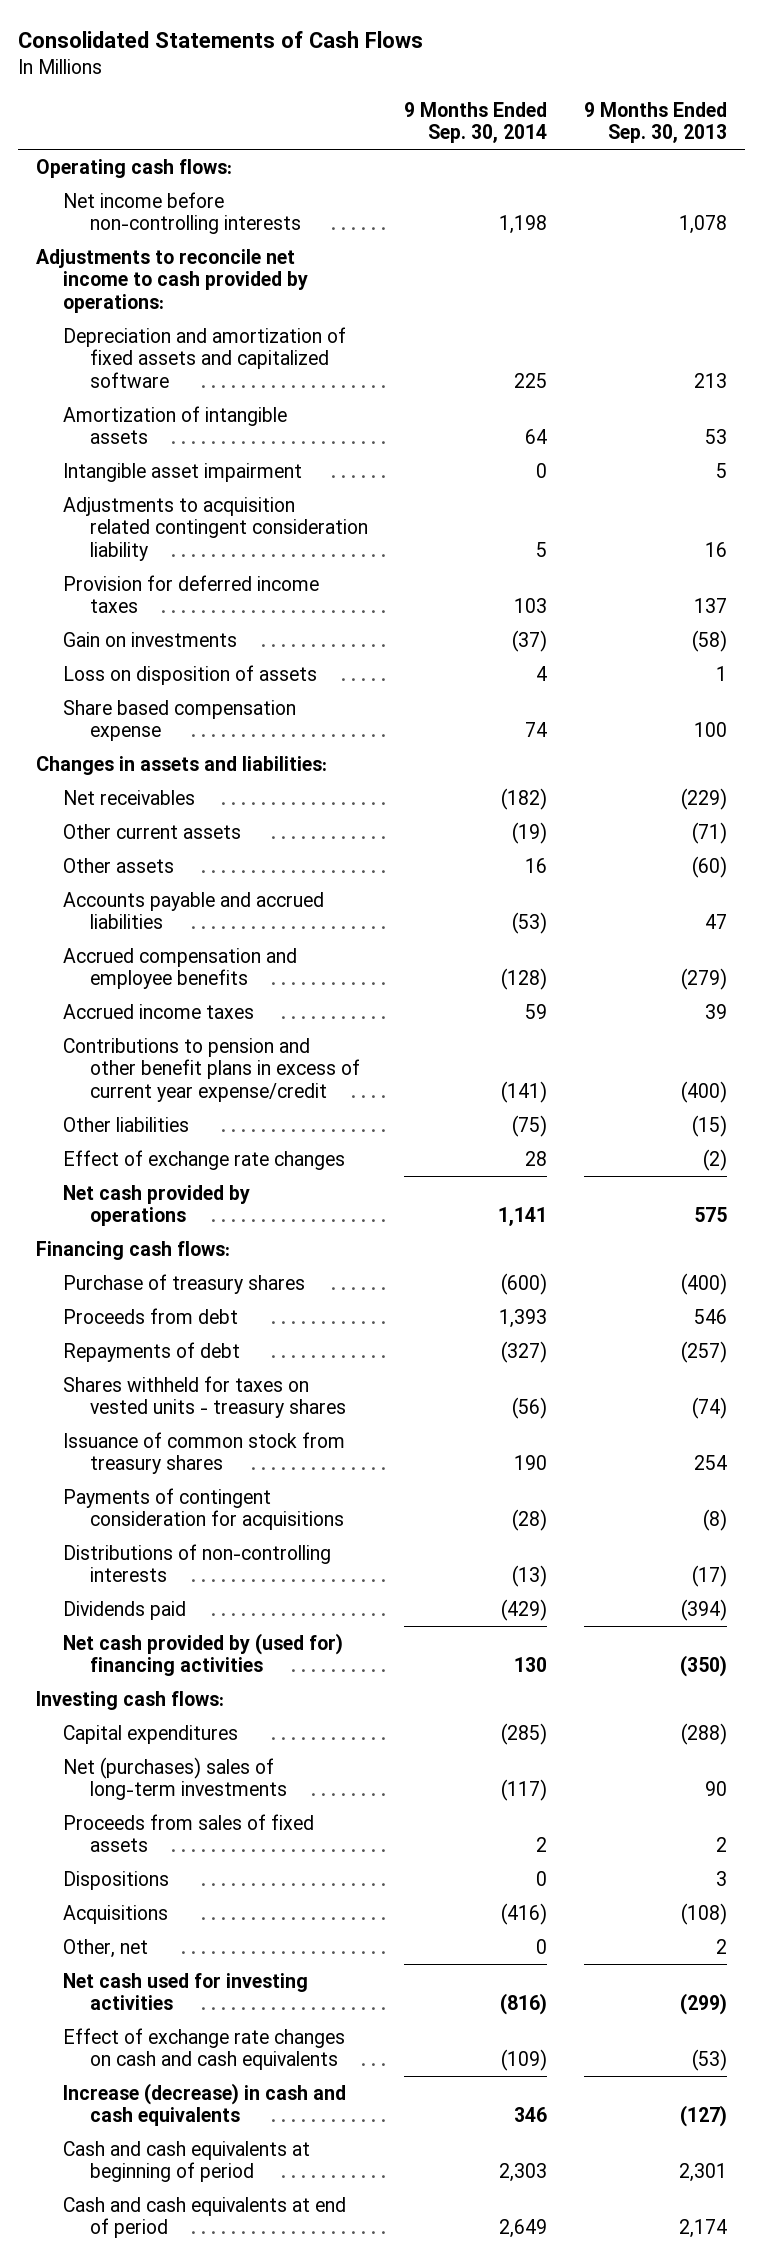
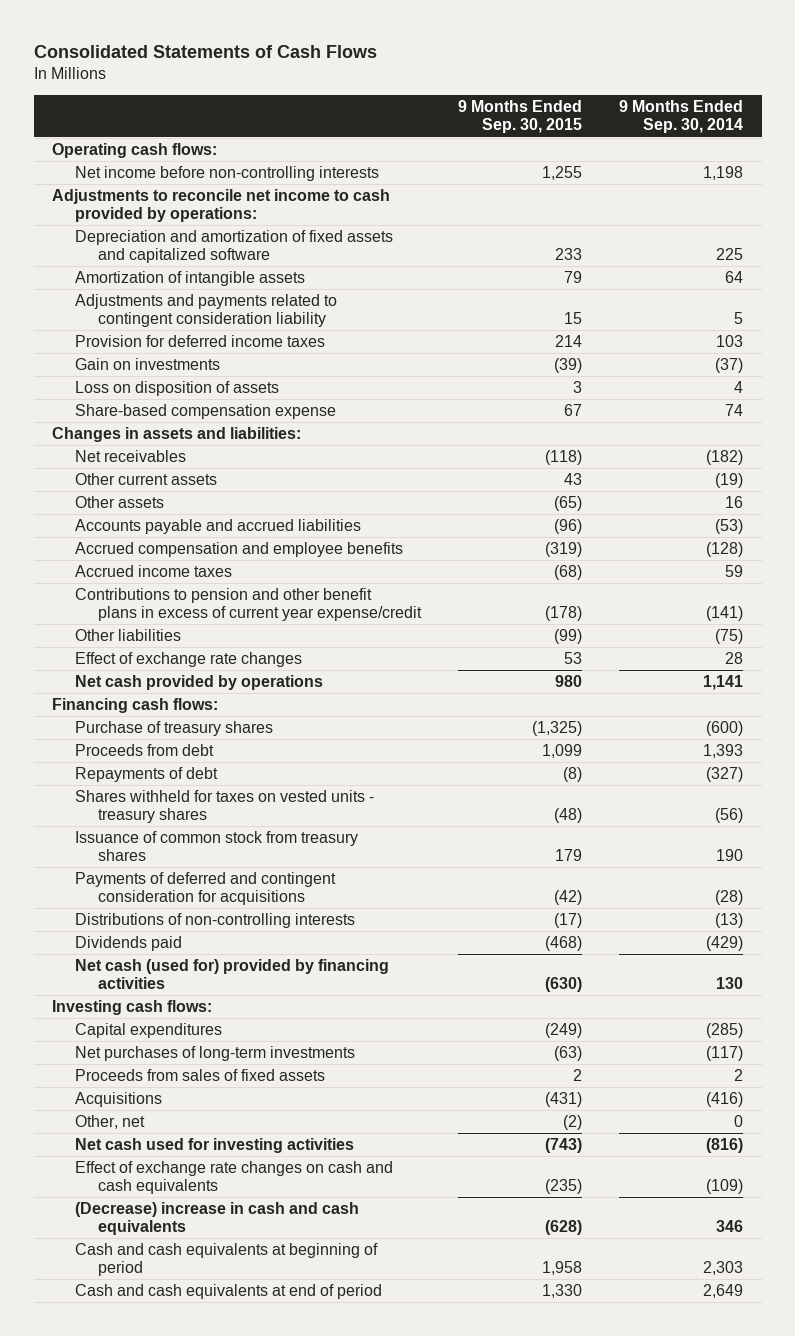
[583,101,727,144] 9 Months Ended Sep. 30, 2013 -> none
none -> [458,100,583,134] 9 Months Ended Sep. 30, 2015
[62,462,302,482] Intangible asset impairment -> none
[62,496,368,561] Adjustments to acquisition related contingent consideration liability -> [75,294,338,328] Adjustments and payments related to contingent consideration liability
[62,699,296,742] Share based compensation expense -> [75,404,337,420] Share-based compensation expense
[62,1487,344,1531] Payments of contingent consideration for acquisitions -> [75,872,337,906] Payments of deferred and contingent consideration for acquisitions
[62,1632,343,1677] Net cash provided by (used for) financing activities -> [75,959,390,990] Net cash (used for) provided by financing activities
[62,1756,287,1801] Net (purchases) sales of long-term investments -> [75,1046,356,1062] Net purchases of long-term investments
[62,1870,169,1890] Dispositions -> none
[62,2082,346,2127] Increase (decrease) in cash and cash equivalents -> [75,1202,360,1236] (Decrease) increase in cash and cash equivalents

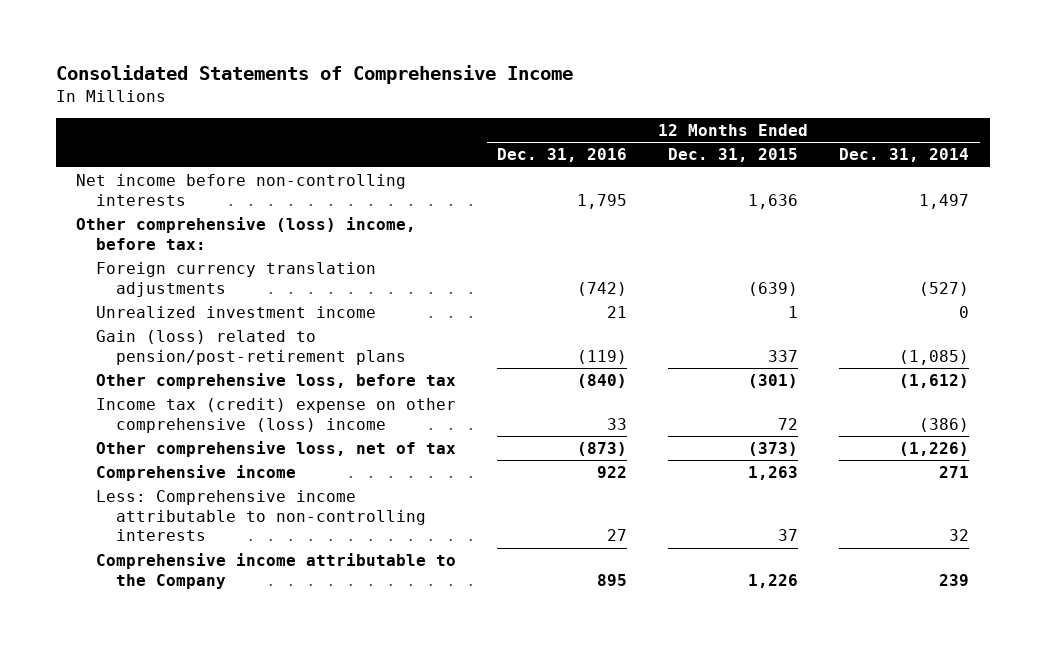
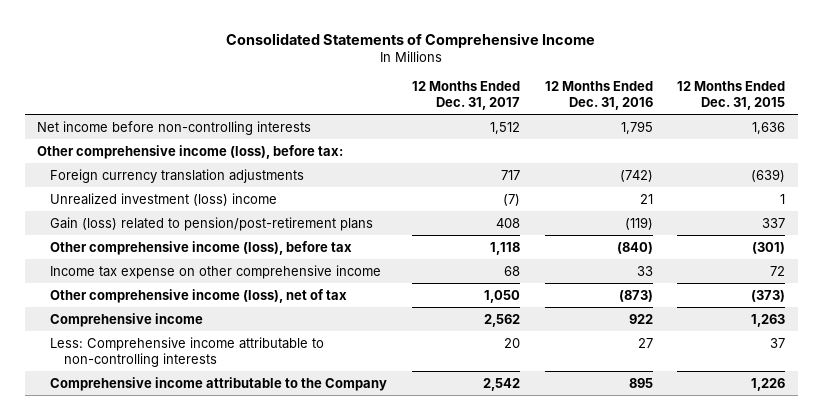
[839,148,970,163] Dec. 31, 2014 -> none
none -> [412,81,521,111] 12 Months Ended Dec. 31, 2017
[76,217,417,250] Other comprehensive (loss) income, before tax: -> [37,144,344,159] Other comprehensive income (loss), before tax:
[95,306,376,319] Unrealized investment income -> [50,192,278,206] Unrealized investment (loss) income
[95,373,456,390] Other comprehensive loss, before tax -> [50,240,353,255] Other comprehensive income (loss), before tax
[95,398,456,433] Income tax (credit) expense on other comprehensive (loss) income -> [50,264,382,279] Income tax expense on other comprehensive income
[95,441,456,458] Other comprehensive loss, net of tax -> [50,288,348,303] Other comprehensive income (loss), net of tax

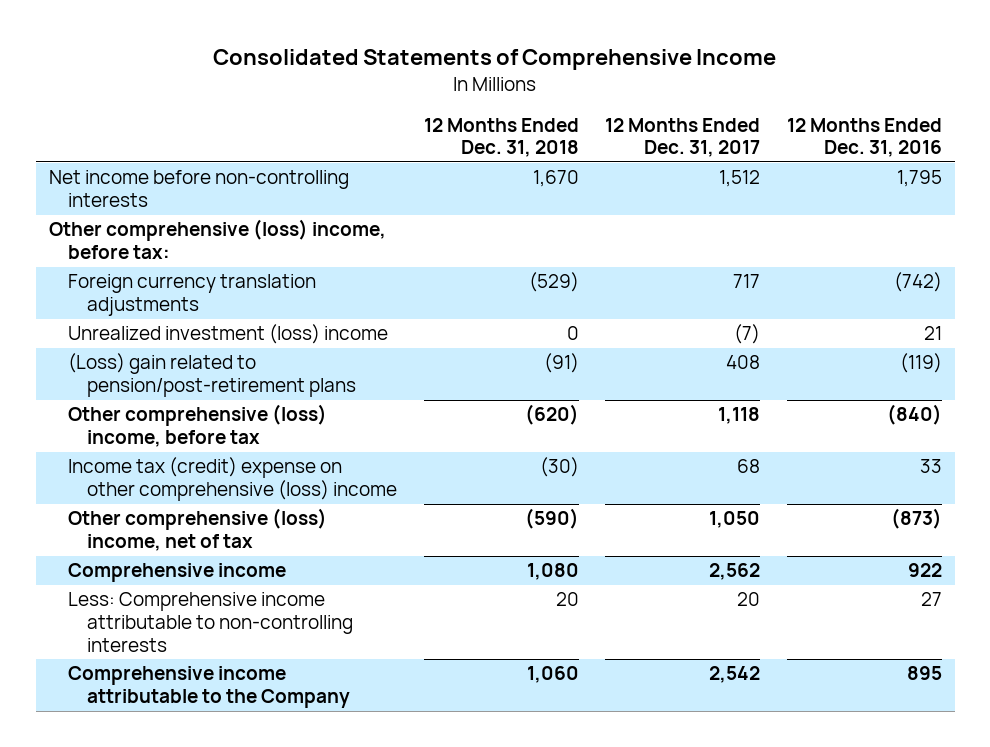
[677,81,786,111] 12 Months Ended Dec. 31, 2015 -> none
none -> [423,117,579,158] 12 Months Ended Dec. 31, 2018
[37,144,344,159] Other comprehensive income (loss), before tax: -> [48,219,386,260] Other comprehensive (loss) income, before tax:
[50,216,374,231] Gain (loss) related to pension/post-retirement plans -> [68,353,357,398] (Loss) gain related to pension/post-retirement plans
[50,240,353,255] Other comprehensive income (loss), before tax -> [68,404,328,448] Other comprehensive (loss) income, before tax
[50,264,382,279] Income tax expense on other comprehensive income -> [68,457,398,502] Income tax (credit) expense on other comprehensive (loss) income
[50,288,348,303] Other comprehensive income (loss), net of tax -> [68,508,328,552] Other comprehensive (loss) income, net of tax

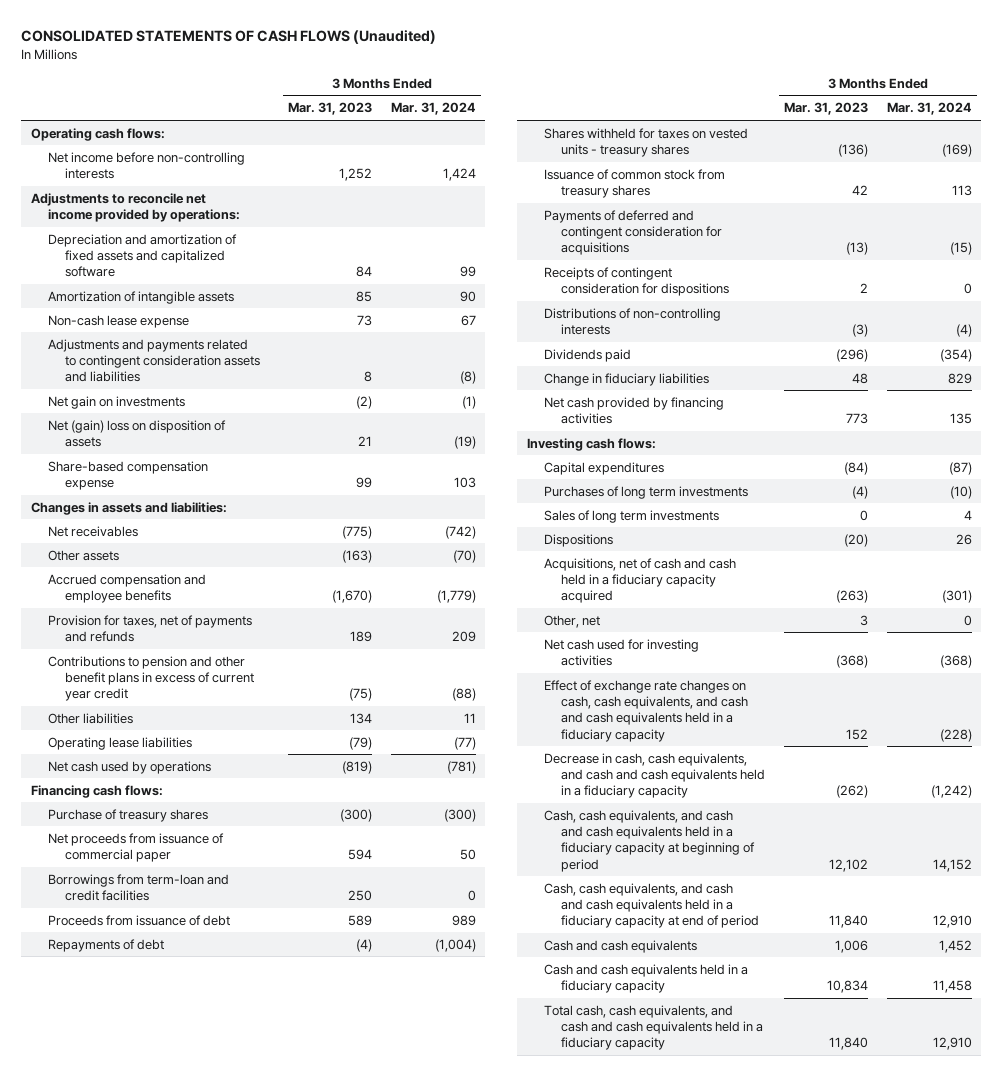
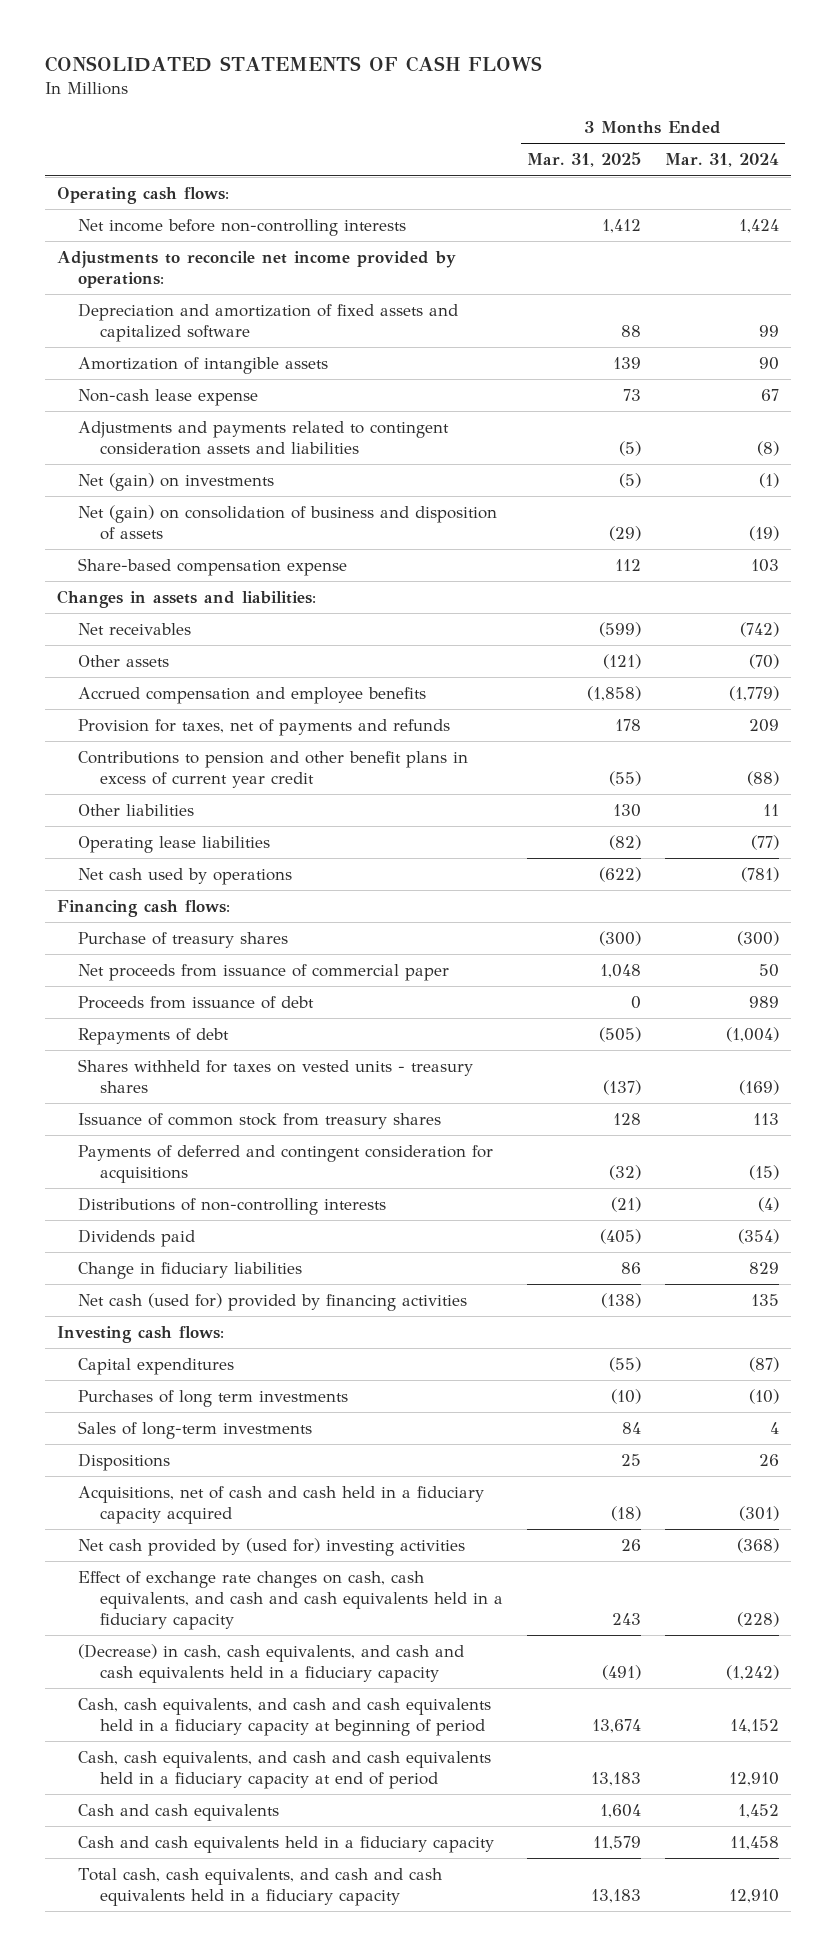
[21,30,437,45] CONSOLIDATED STATEMENTS OF CASH FLOWS (Unaudited) -> [44,56,542,73] CONSOLIDATED STATEMENTS OF CASH FLOWS
[287,102,372,116] Mar. 31, 2023 -> none
none -> [527,152,642,168] Mar. 31, 2025
[47,395,185,409] Net gain on investments -> [78,472,275,491] Net (gain) on investments
[47,419,226,448] Net (gain) loss on disposition of assets -> [78,504,498,540] Net (gain) on consolidation of business and disposition of assets
[47,873,229,902] Borrowings from term-loan and credit facilities -> none
[543,266,729,297] Receipts of contingent consideration for dispositions -> none
[543,396,724,425] Net cash provided by financing activities -> [78,1292,468,1311] Net cash (used for) provided by financing activities
[543,509,719,523] Sales of long term investments -> [78,1420,313,1439] Sales of long-term investments
[543,614,600,628] Other, net -> none
[543,638,699,667] Net cash used for investing activities -> [78,1537,466,1556] Net cash provided by (used for) investing activities
[543,752,765,799] Decrease in cash, cash equivalents, and cash and cash equivalents held in a fiduciary capacity -> [78,1643,465,1683] (Decrease) in cash, cash equivalents, and cash and cash equivalents held in a fiduciary capacity

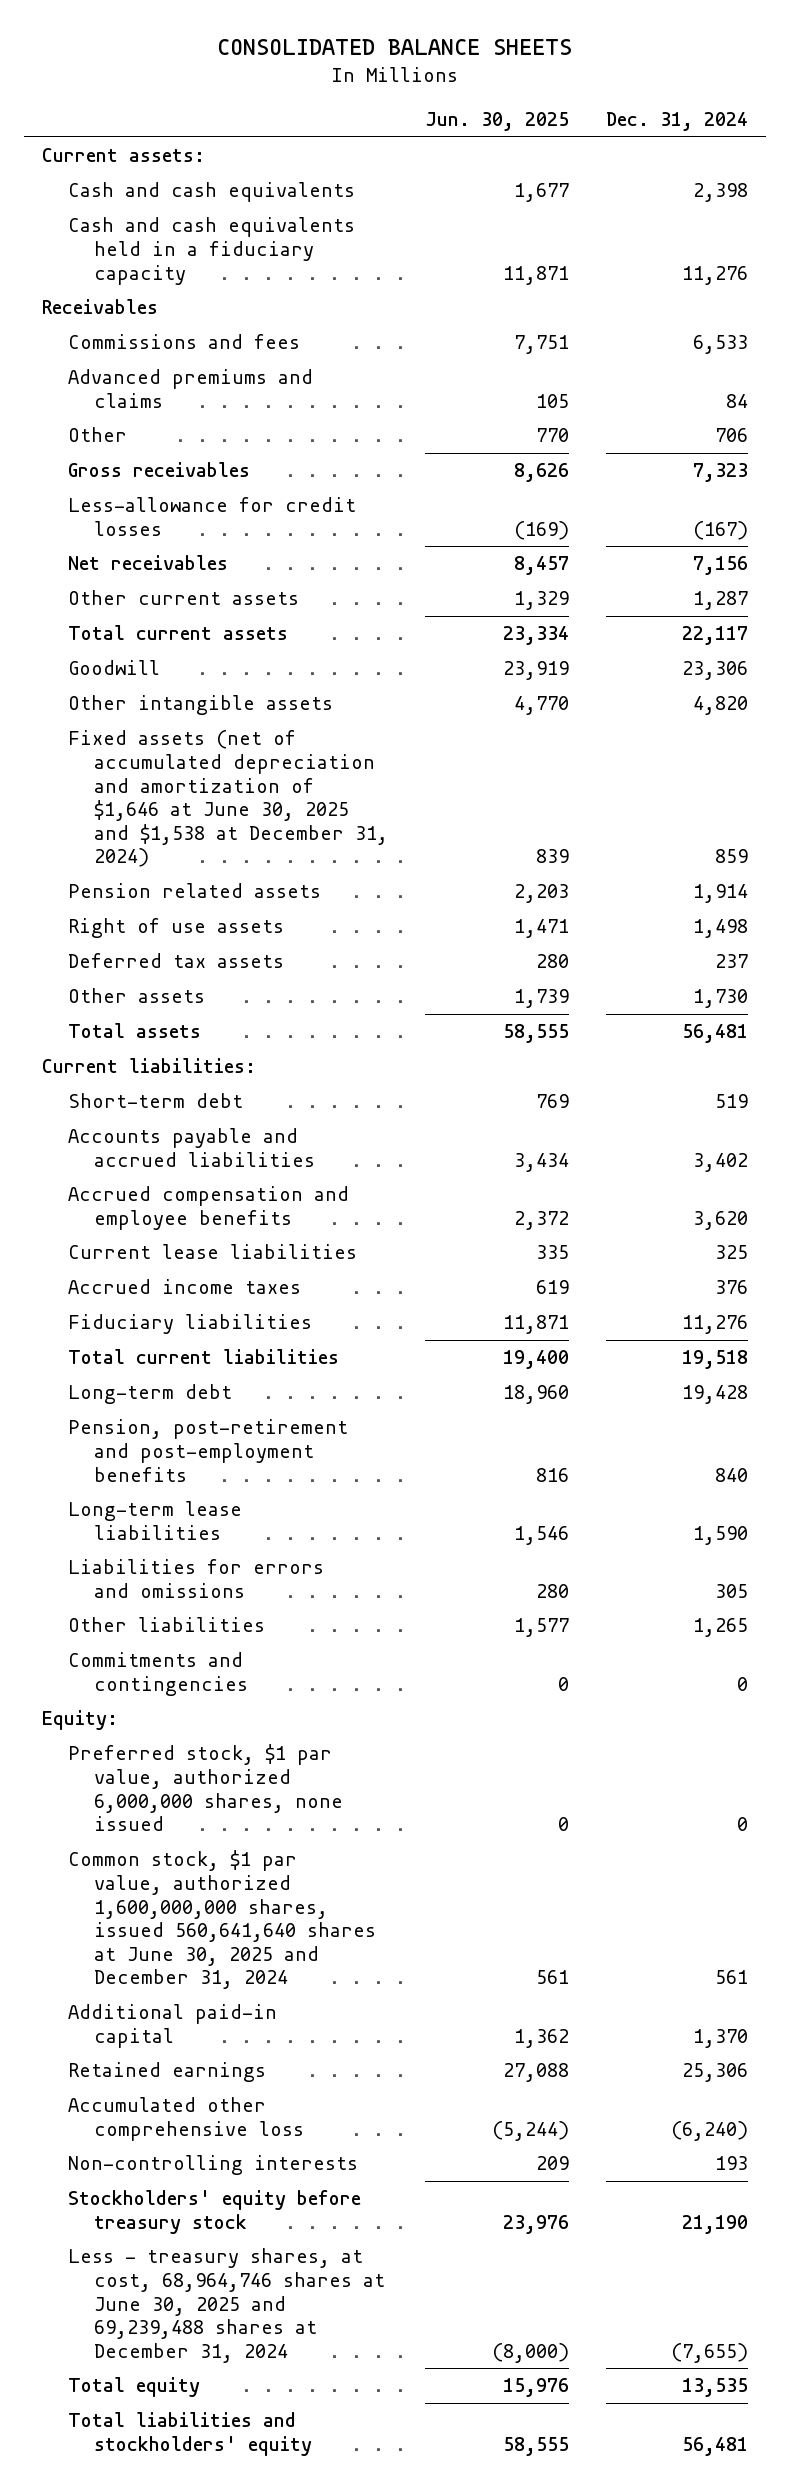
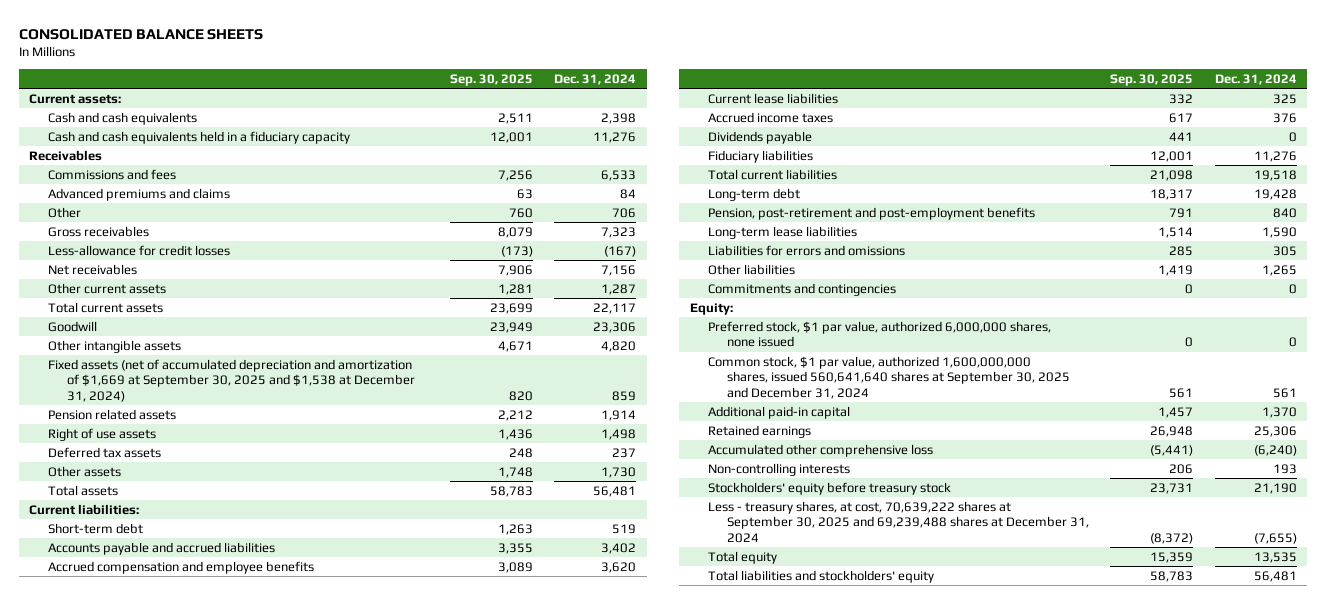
[424,112,569,132] Jun. 30, 2025 -> none
none -> [450,73,534,86] Sep. 30, 2025
[67,730,388,868] Fixed assets (net of accumulated depreciation and amortization of $1,646 at June 30, 2025 and $1,538 at December 31, 2024) -> [48,358,415,402] Fixed assets (net of accumulated depreciation and amortization of $1,669 at September 30, 2025 and $1,538 at December 31, 2024)
none -> [708,130,813,144] Dividends payable
[67,1850,376,1990] Common stock, $1 par value, authorized 1,600,000,000 shares, issued 560,641,640 shares at June 30, 2025 and December 31, 2024 -> [708,355,1071,399] Common stock, $1 par value, authorized 1,600,000,000 shares, issued 560,641,640 shares at September 30, 2025 and December 31, 2024
[67,2248,385,2363] Less - treasury shares, at cost, 68,964,746 shares at June 30, 2025 and 69,239,488 shares at December 31, 2024 -> [708,500,1090,543] Less - treasury shares, at cost, 70,639,222 shares at September 30, 2025 and 69,239,488 shares at December 31, 2024

